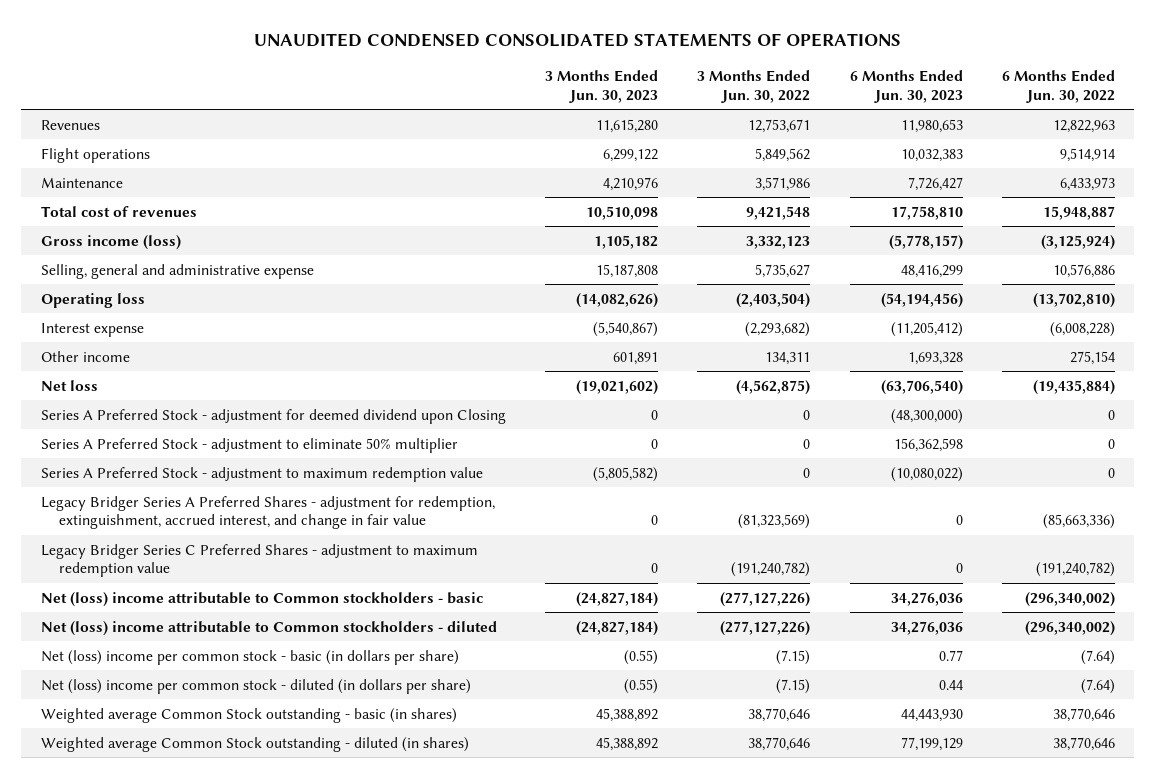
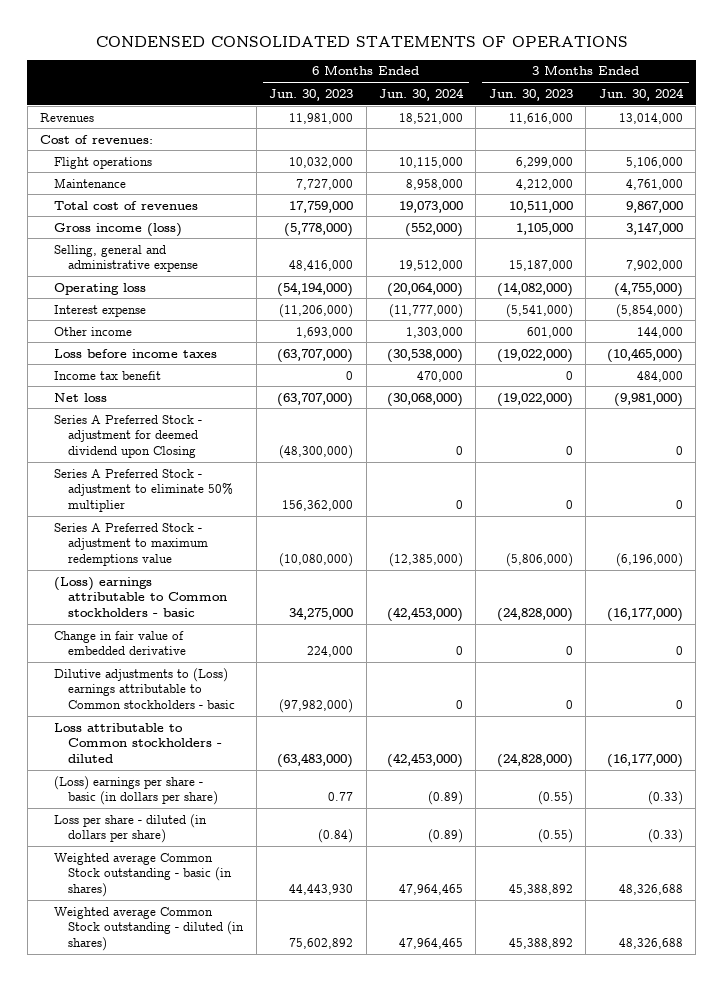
[253,32,901,47] UNAUDITED CONDENSED CONSOLIDATED STATEMENTS OF OPERATIONS -> [95,36,628,48] CONDENSED CONSOLIDATED STATEMENTS OF OPERATIONS
[697,70,811,103] 3 Months Ended Jun. 30, 2022 -> none
[1001,70,1115,103] 6 Months Ended Jun. 30, 2022 -> none
none -> [378,87,464,101] Jun. 30, 2024
none -> [598,87,684,101] Jun. 30, 2024
[596,118,659,133] 11,615,280 -> [508,112,573,124] 11,616,000
[900,118,963,133] 11,980,653 -> [289,112,354,124] 11,981,000
none -> [40,134,154,144] Cost of revenues:
[603,148,659,162] 6,299,122 -> [515,156,573,168] 6,299,000
[900,148,963,162] 10,032,383 -> [289,156,354,168] 10,032,000
[603,176,659,191] 4,210,976 -> [515,178,573,190] 4,212,000
[907,176,963,191] 7,726,427 -> [296,178,354,190] 7,727,000
[586,205,659,220] 10,510,098 -> [508,200,573,213] 10,511,000
[890,205,963,220] 17,758,810 -> [289,200,354,213] 17,759,000
[594,234,659,249] 1,105,182 -> [515,222,573,235] 1,105,000
[888,234,963,250] (5,778,157) -> [284,222,354,237] (5,778,000)
[596,263,659,278] 15,187,808 -> [508,260,573,272] 15,187,000
[900,264,963,278] 48,416,299 -> [289,260,354,272] 48,416,000
[576,292,659,308] (14,082,626) -> [496,281,573,297] (14,082,000)
[880,292,963,308] (54,194,456) -> [277,281,354,297] (54,194,000)
[593,321,659,337] (5,540,867) -> [505,303,573,318] (5,541,000)
[890,321,963,337] (11,205,412) -> [279,303,354,318] (11,206,000)
[613,351,659,365] 601,891 -> [526,326,573,338] 601,000
[907,351,963,365] 1,693,328 -> [296,326,354,338] 1,693,000
none -> [54,348,218,358] Loss before income taxes
none -> [54,370,162,380] Income tax benefit
[576,379,659,395] (19,021,602) -> [496,392,573,407] (19,022,000)
[880,379,963,395] (63,706,540) -> [277,392,354,407] (63,707,000)
[41,495,496,530] Legacy Bridger Series A Preferred Shares - adjustment for redemption, extinguishment, accrued interest, and change in fair value -> none
[41,543,479,578] Legacy Bridger Series C Preferred Shares - adjustment to maximum redemption value -> none
[893,437,963,452] 156,362,598 -> [282,499,354,511] 156,362,000
[41,466,484,482] Series A Preferred Stock - adjustment to maximum redemption value -> [54,522,209,566] Series A Preferred Stock - adjustment to maximum redemptions value
[593,466,659,482] (5,805,582) -> [505,552,573,567] (5,806,000)
[890,466,963,482] (10,080,022) -> [279,552,354,567] (10,080,000)
[41,591,484,607] Net (loss) income attributable to Common stockholders - basic -> [54,576,228,617] (Loss) earnings attributable to Common stockholders - basic
[576,591,659,607] (24,827,184) -> [496,606,573,622] (24,828,000)
[890,591,963,606] 34,276,036 -> [289,606,354,620] 34,275,000
none -> [54,630,187,656] Change in fair value of embedded derivative
none -> [54,667,236,709] Dilutive adjustments to (Loss) earnings attributable to Common stockholders - basic
[41,620,498,636] Net (loss) income attributable to Common stockholders - diluted -> [54,722,223,763] Loss attributable to Common stockholders - diluted
[576,620,659,636] (24,827,184) -> [496,752,573,768] (24,828,000)
[890,620,963,635] 34,276,036 -> [277,752,354,768] (63,483,000)
[41,649,460,665] Net (loss) income per common stock - basic (in dollars per share) -> [54,775,219,806] (Loss) earnings per share - basic (in dollars per share)
[41,678,472,694] Net (loss) income per common stock - diluted (in dollars per share) -> [54,813,208,844] Loss per share - diluted (in dollars per share)
[938,679,963,690] 0.44 -> [318,829,354,844] (0.84)
[900,736,963,751] 77,199,129 -> [289,937,354,949] 75,602,892

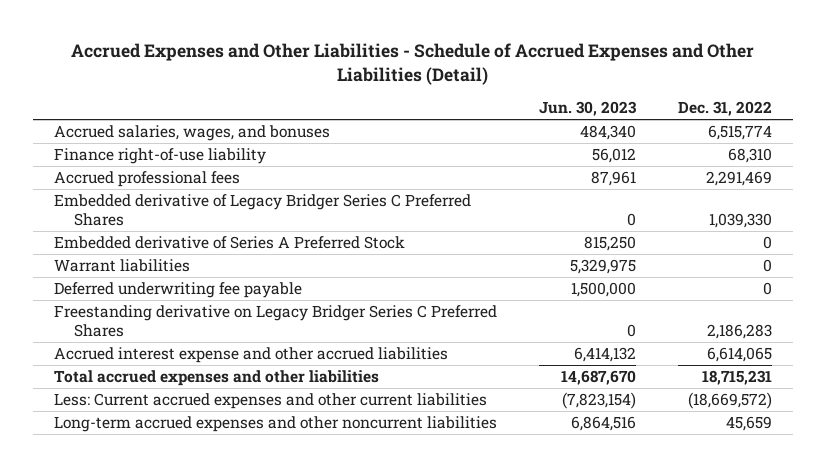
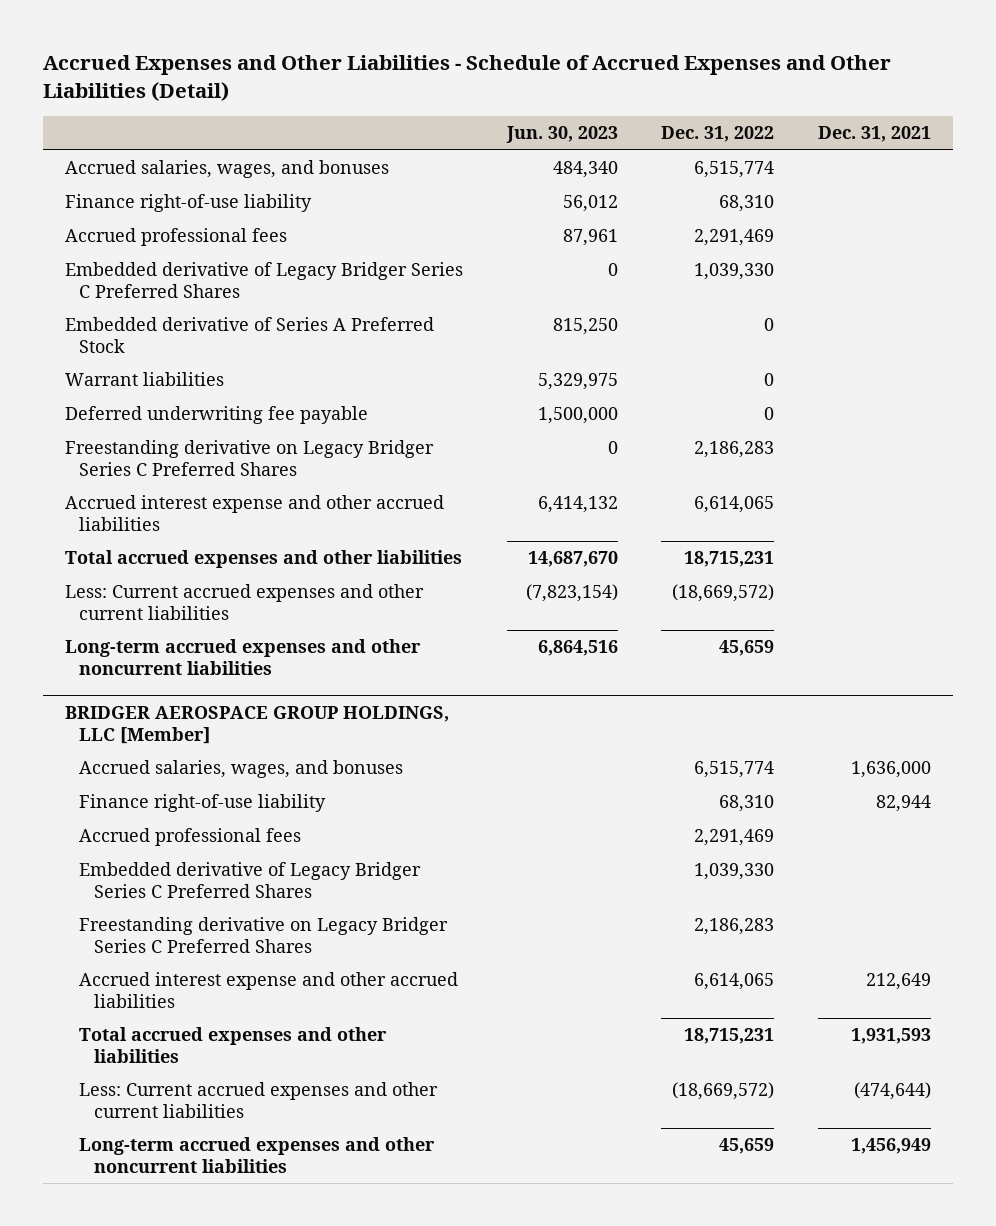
none -> [818,126,932,143] Dec. 31, 2021
none -> [64,706,449,744] BRIDGER AEROSPACE GROUP HOLDINGS, LLC [Member]
none -> [79,760,404,779] Accrued salaries, wages, and bonuses
none -> [79,794,327,813] Finance right-of-use liability
none -> [79,828,302,847] Accrued professional fees
none -> [79,862,422,898] Embedded derivative of Legacy Bridger Series C Preferred Shares
none -> [79,917,449,953] Freestanding derivative on Legacy Bridger Series C Preferred Shares
none -> [79,972,459,1008] Accrued interest expense and other accrued liabilities
none -> [79,1027,388,1063] Total accrued expenses and other liabilities
none -> [79,1082,439,1118] Less: Current accrued expenses and other current liabilities
none -> [79,1137,436,1173] Long-term accrued expenses and other noncurrent liabilities

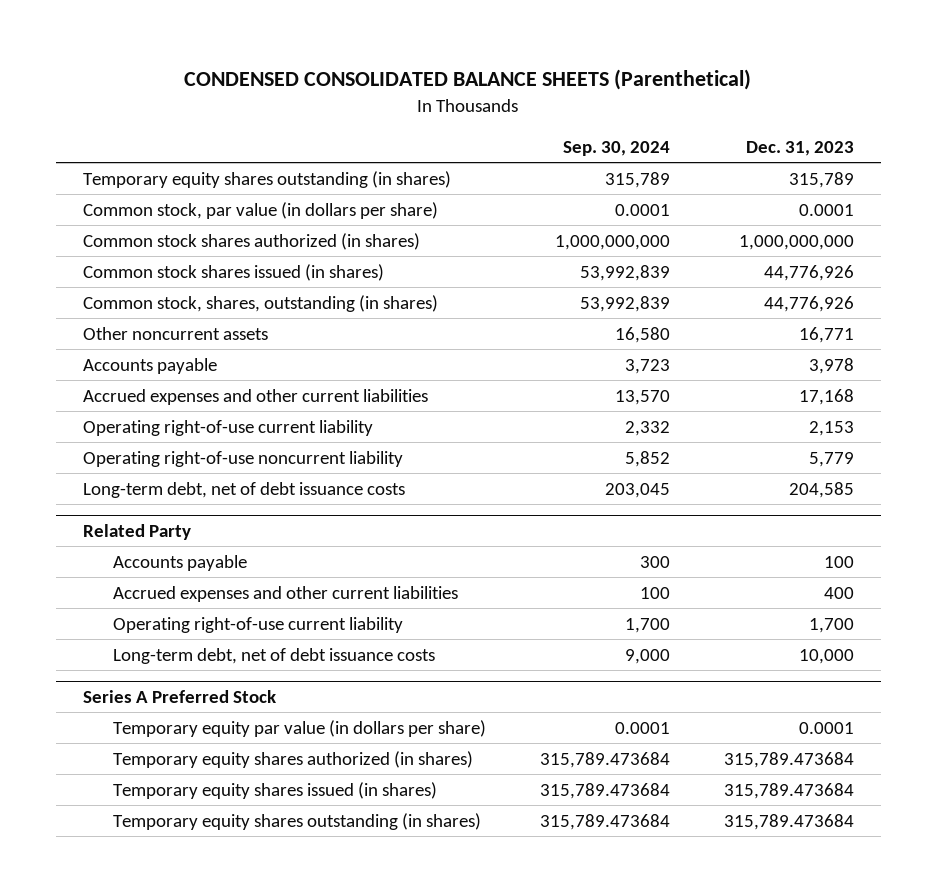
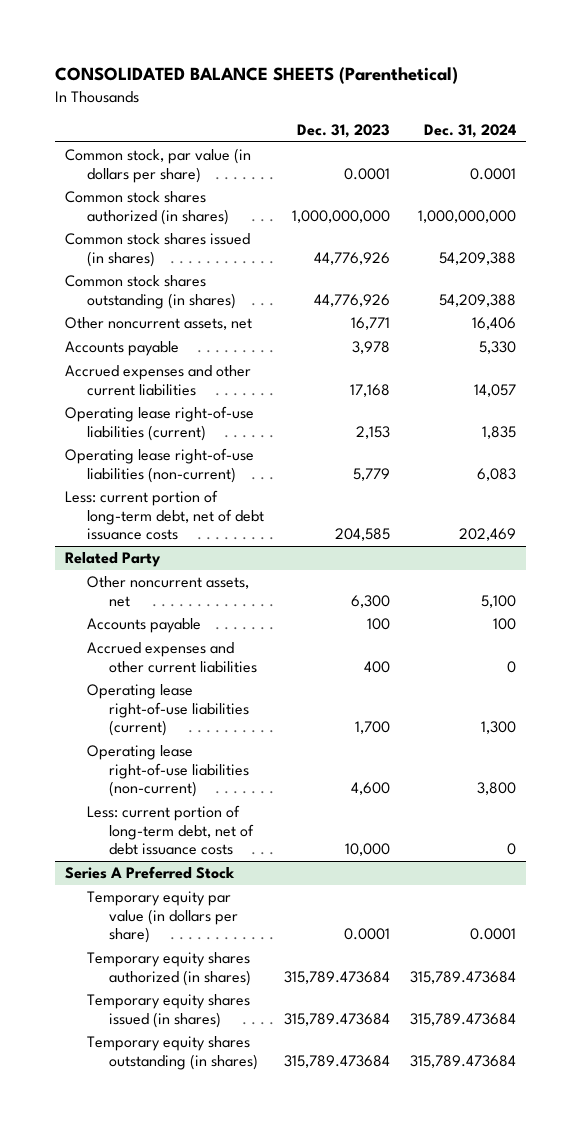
[184,68,752,90] CONDENSED CONSOLIDATED BALANCE SHEETS (Parenthetical) -> [55,67,459,85] CONSOLIDATED BALANCE SHEETS (Parenthetical)
[562,140,670,156] Sep. 30, 2024 -> none
none -> [424,123,517,138] Dec. 31, 2024
[83,170,452,188] Temporary equity shares outstanding (in shares) -> none
[83,294,439,312] Common stock, shares, outstanding (in shares) -> [65,275,237,309] Common stock shares outstanding (in shares)
[83,326,269,340] Other noncurrent assets -> [65,317,253,331] Other noncurrent assets, net
[83,419,374,436] Operating right-of-use current liability -> [65,406,255,441] Operating lease right-of-use liabilities (current)
[83,450,404,467] Operating right-of-use noncurrent liability -> [65,448,255,483] Operating lease right-of-use liabilities (non-current)
[83,481,406,498] Long-term debt, net of debt issuance costs -> [65,490,265,541] Less: current portion of long-term debt, net of debt issuance costs
none -> [87,576,250,607] Other noncurrent assets, net
[113,616,404,633] Operating right-of-use current liability -> [87,684,249,737] Operating lease right-of-use liabilities (current)
none -> [87,745,249,798] Operating lease right-of-use liabilities (non-current)
[113,647,436,664] Long-term debt, net of debt issuance costs -> [87,805,254,856] Less: current portion of long-term debt, net of debt issuance costs

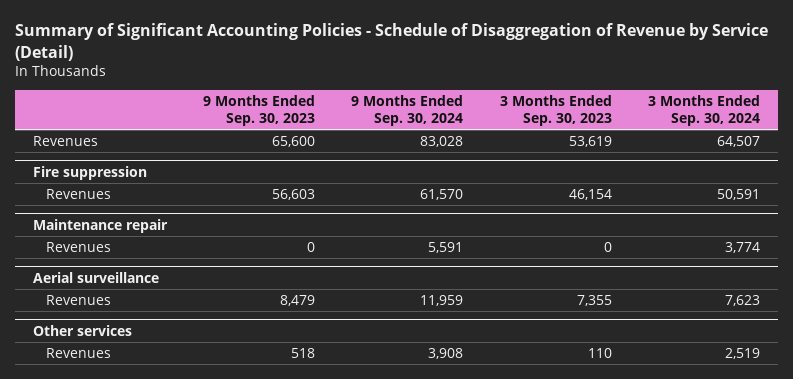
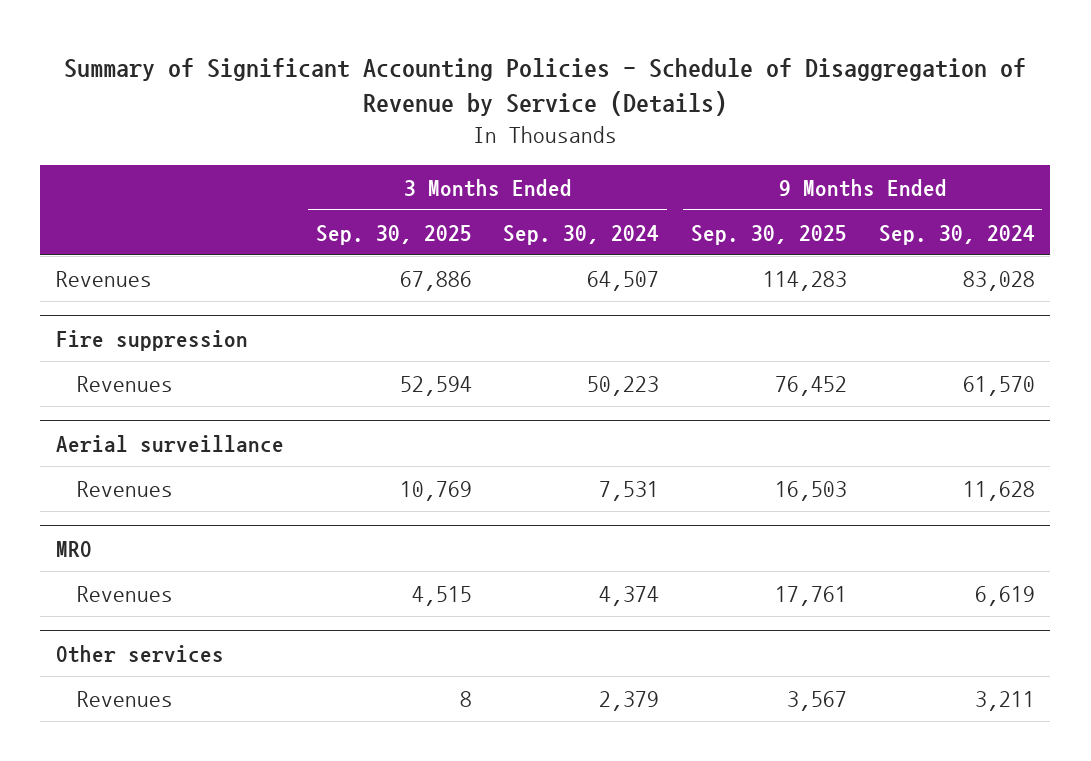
[14,23,768,61] Summary of Significant Accounting Policies - Schedule of Disaggregation of Revenue by Service (Detail) -> [64,57,1027,117] Summary of Significant Accounting Policies - Schedule of Disaggregation of Revenue by Service (Details)
[203,94,316,127] 9 Months Ended Sep. 30, 2023 -> none
[499,94,612,127] 3 Months Ended Sep. 30, 2023 -> none
none -> [315,224,472,245] Sep. 30, 2025
none -> [690,224,847,245] Sep. 30, 2025
[32,218,168,233] Maintenance repair -> none
[45,241,111,252] Revenues -> none
[716,188,760,200] 50,591 -> [587,375,660,396] 50,223
[420,294,464,306] 11,959 -> [962,480,1035,501] 11,628
[724,294,760,306] 7,623 -> [599,480,660,501] 7,531
none -> [56,540,93,557] MRO
none -> [77,585,174,602] Revenues
[428,347,464,359] 3,908 -> [974,690,1035,711] 3,211
[724,347,760,359] 2,519 -> [599,690,660,711] 2,379

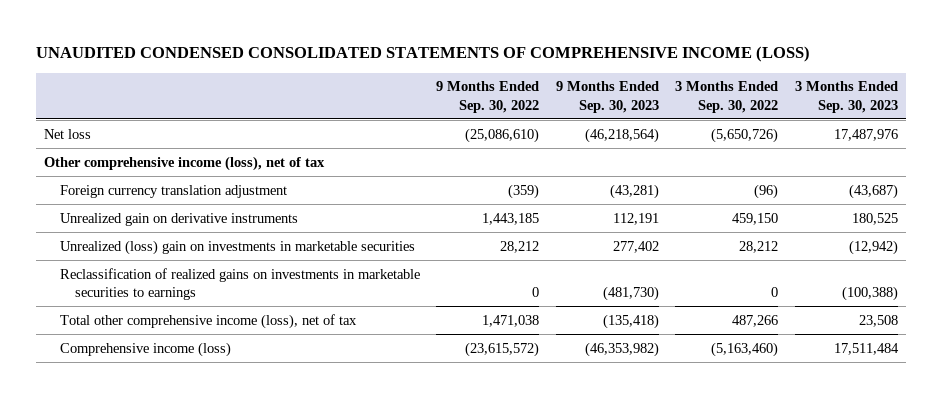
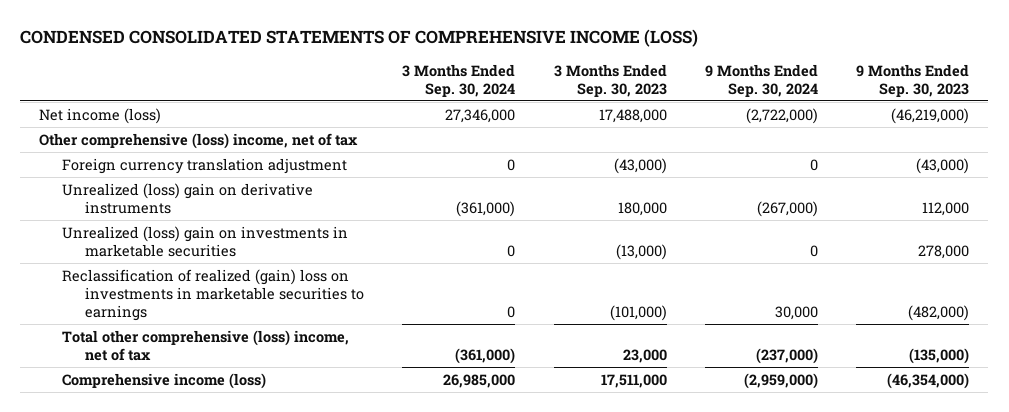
[36,46,811,63] UNAUDITED CONDENSED CONSOLIDATED STATEMENTS OF COMPREHENSIVE INCOME (LOSS) -> [20,28,699,47] CONDENSED CONSOLIDATED STATEMENTS OF COMPREHENSIVE INCOME (LOSS)
[436,81,540,113] 9 Months Ended Sep. 30, 2022 -> none
[675,81,779,113] 3 Months Ended Sep. 30, 2022 -> none
none -> [402,63,516,97] 3 Months Ended Sep. 30, 2024
none -> [704,63,818,97] 9 Months Ended Sep. 30, 2024
[44,128,92,139] Net loss -> [39,107,162,124] Net income (loss)
[584,127,659,143] (46,218,564) -> [891,107,970,124] (46,219,000)
[834,128,899,141] 17,487,976 -> [598,108,667,123] 17,488,000
[44,155,326,171] Other comprehensive income (loss), net of tax -> [39,132,359,149] Other comprehensive (loss) income, net of tax
[609,183,659,199] (43,281) -> [916,157,970,174] (43,000)
[849,183,899,199] (43,687) -> [613,157,667,174] (43,000)
[59,212,298,226] Unrealized gain on derivative instruments -> [62,182,314,214] Unrealized (loss) gain on derivative instruments
[612,212,659,225] 112,191 -> [922,201,970,216] 112,000
[852,212,899,225] 180,525 -> [617,201,667,216] 180,000
[612,240,659,253] 277,402 -> [918,244,970,259] 278,000
[849,239,899,255] (12,942) -> [615,243,667,260] (13,000)
[59,267,420,300] Reclassification of realized gains on investments in marketable securities to earnings -> [62,268,365,321] Reclassification of realized (gain) loss on investments in marketable securities to earnings
[602,285,659,301] (481,730) -> [908,304,970,321] (482,000)
[842,285,899,301] (100,388) -> [609,304,667,321] (101,000)
[59,313,357,329] Total other comprehensive income (loss), net of tax -> [62,329,350,361] Total other comprehensive (loss) income, net of tax
[602,313,659,329] (135,418) -> [909,347,970,364] (135,000)
[859,314,899,327] 23,508 -> [622,348,667,363] 23,000
[584,341,659,357] (46,353,982) -> [887,372,970,389] (46,354,000)
[834,342,900,355] 17,511,484 -> [600,373,667,388] 17,511,000

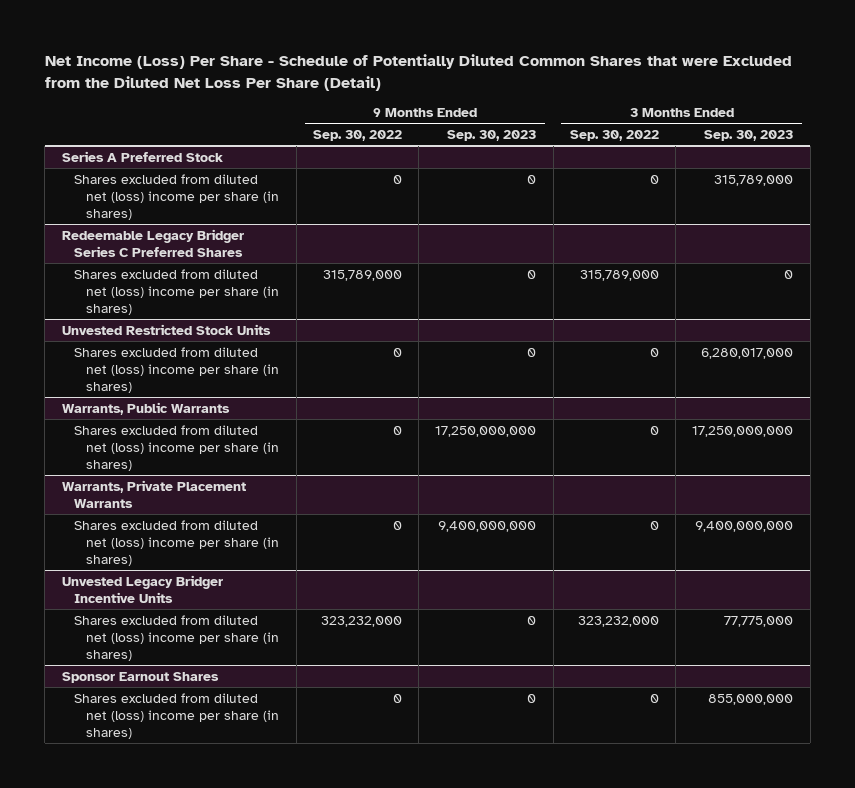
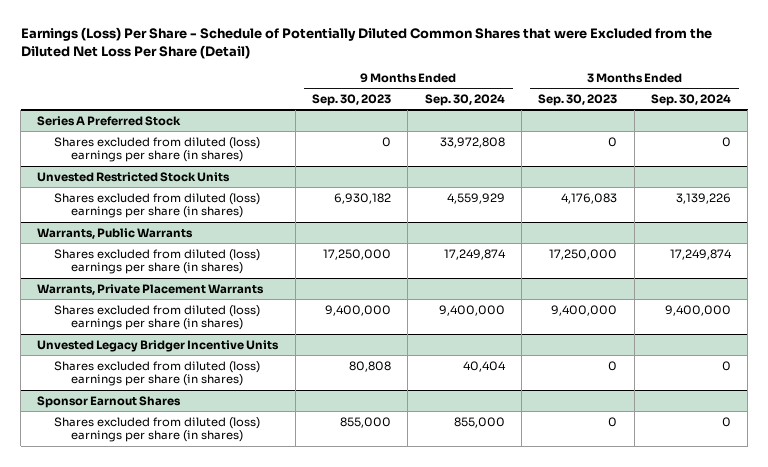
[44,54,792,91] Net Income (Loss) Per Share - Schedule of Potentially Diluted Common Shares that were Excluded from the Diluted Net Loss Per Share (Detail) -> [20,27,712,59] Earnings (Loss) Per Share - Schedule of Potentially Diluted Common Shares that were Excluded from the Diluted Net Loss Per Share (Detail)
[312,130,402,142] Sep. 30, 2022 -> none
[569,130,659,142] Sep. 30, 2022 -> none
none -> [424,93,505,106] Sep. 30, 2024
none -> [650,93,731,106] Sep. 30, 2024
[61,228,244,257] Redeemable Legacy Bridger Series C Preferred Shares -> none
[73,268,280,315] Shares excluded from diluted net (loss) income per share (in shares) -> none
[73,173,280,220] Shares excluded from diluted net (loss) income per share (in shares) -> [54,136,261,163] Shares excluded from diluted (loss) earnings per share (in shares)
[714,174,794,186] 315,789,000 -> [608,136,618,147] 0
[73,346,280,393] Shares excluded from diluted net (loss) income per share (in shares) -> [54,192,261,219] Shares excluded from diluted (loss) earnings per share (in shares)
[527,347,537,357] 0 -> [334,192,392,204] 6,930,182
[701,347,794,359] 6,280,017,000 -> [561,192,618,204] 4,176,083
[73,424,280,471] Shares excluded from diluted net (loss) income per share (in shares) -> [54,248,261,275] Shares excluded from diluted (loss) earnings per share (in shares)
[435,425,537,437] 17,250,000,000 -> [323,248,392,260] 17,250,000
[692,425,794,437] 17,250,000,000 -> [549,248,618,260] 17,250,000
[73,519,280,566] Shares excluded from diluted net (loss) income per share (in shares) -> [54,304,261,331] Shares excluded from diluted (loss) earnings per share (in shares)
[438,520,537,532] 9,400,000,000 -> [325,304,392,316] 9,400,000
[695,520,794,532] 9,400,000,000 -> [551,304,618,316] 9,400,000
[73,614,280,661] Shares excluded from diluted net (loss) income per share (in shares) -> [54,360,261,387] Shares excluded from diluted (loss) earnings per share (in shares)
[527,615,537,625] 0 -> [349,360,392,372] 80,808
[724,615,794,627] 77,775,000 -> [608,360,618,371] 0
[73,692,280,739] Shares excluded from diluted net (loss) income per share (in shares) -> [54,416,261,443] Shares excluded from diluted (loss) earnings per share (in shares)
[527,693,537,703] 0 -> [340,416,392,428] 855,000
[708,693,794,705] 855,000,000 -> [608,416,618,427] 0

